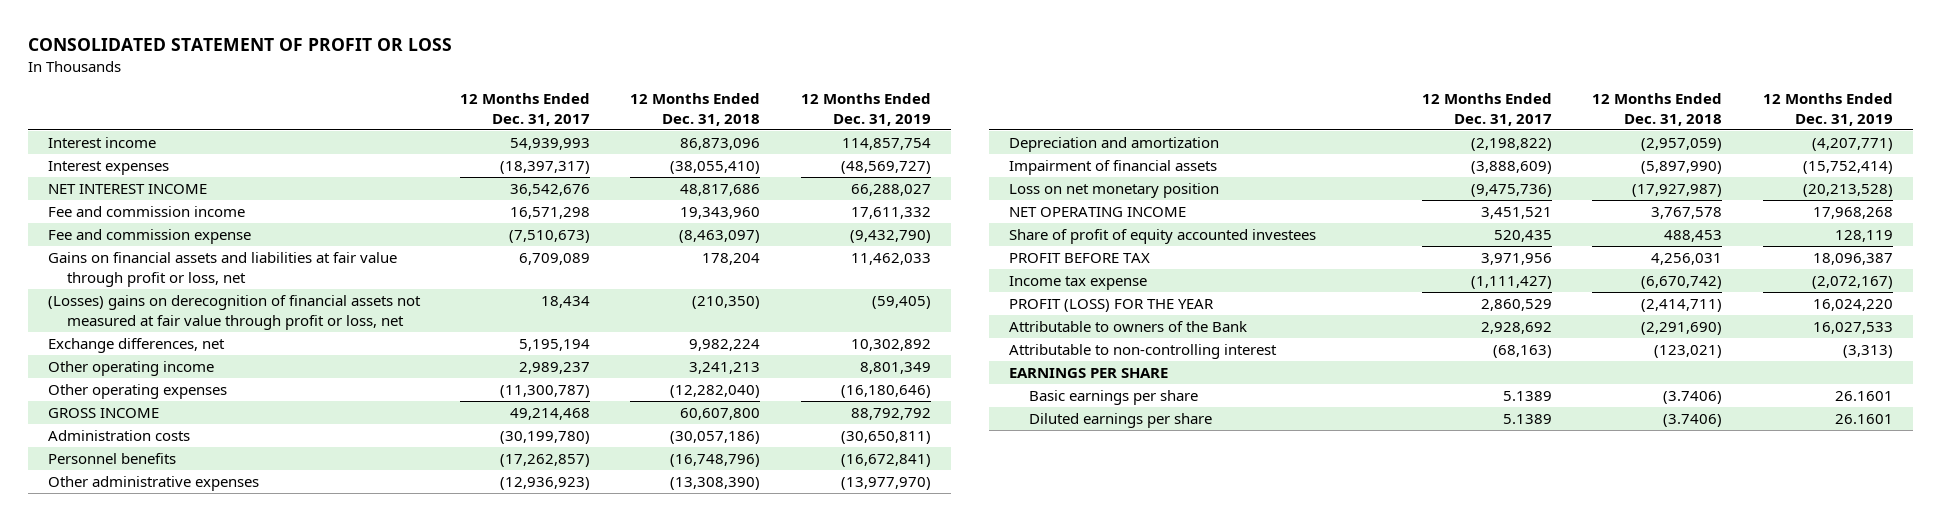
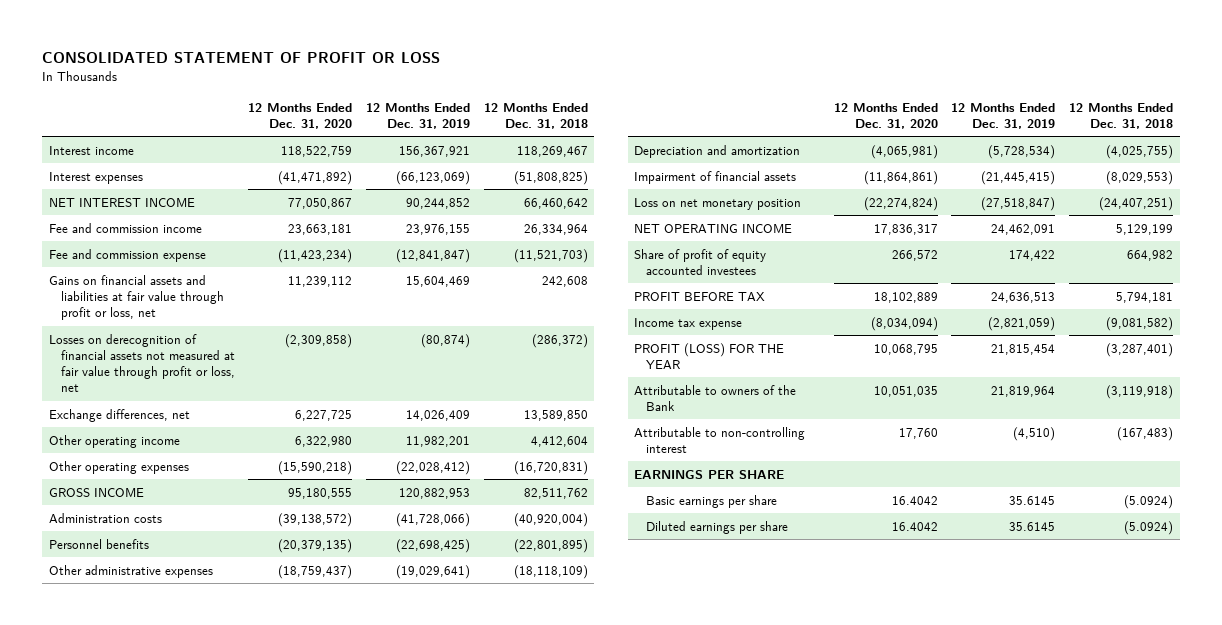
[460,93,591,126] 12 Months Ended Dec. 31, 2017 -> none
none -> [248,102,353,129] 12 Months Ended Dec. 31, 2020
[680,138,761,151] 86,873,096 -> [516,145,588,157] 118,269,467
[841,138,931,151] 114,857,754 -> [398,145,470,157] 156,367,921
[670,161,761,175] (38,055,410) -> [513,170,588,185] (51,808,825)
[840,161,931,175] (48,569,727) -> [395,170,470,185] (66,123,069)
[680,184,761,197] 48,817,686 -> [523,197,588,209] 66,460,642
[850,184,931,197] 66,288,027 -> [405,197,470,209] 90,244,852
[680,207,761,220] 19,343,960 -> [523,223,588,235] 26,334,964
[850,207,931,220] 17,611,332 -> [405,223,470,235] 23,976,155
[679,230,761,244] (8,463,097) -> [513,248,588,263] (11,521,703)
[849,230,931,244] (9,432,790) -> [395,248,470,263] (12,841,847)
[702,253,761,266] 178,204 -> [541,275,588,287] 242,608
[850,253,931,266] 11,462,033 -> [405,275,470,287] 15,604,469
[47,295,421,330] (Losses) gains on derecognition of financial assets not measured at fair value through profit or loss, net -> [49,333,235,393] Losses on derecognition of financial assets not measured at fair value through profit or loss, net
[692,296,761,310] (210,350) -> [531,333,588,348] (286,372)
[871,296,931,310] (59,405) -> [420,333,470,348] (80,874)
[689,339,761,352] 9,982,224 -> [523,409,588,421] 13,589,850
[850,339,931,352] 10,302,892 -> [405,409,470,421] 14,026,409
[689,362,761,375] 3,241,213 -> [530,435,588,447] 4,412,604
[859,362,931,375] 8,801,349 -> [405,435,470,447] 11,982,201
[670,385,761,399] (12,282,040) -> [513,460,588,475] (16,720,831)
[840,385,931,399] (16,180,646) -> [395,460,470,475] (22,028,412)
[680,408,761,421] 60,607,800 -> [523,487,588,499] 82,511,762
[850,408,931,421] 88,792,792 -> [398,487,470,499] 120,882,953
[670,431,761,445] (30,057,186) -> [513,512,588,527] (40,920,004)
[840,431,931,445] (30,650,811) -> [395,512,470,527] (41,728,066)
[670,454,761,468] (16,748,796) -> [513,538,588,553] (22,801,895)
[840,454,931,468] (16,672,841) -> [395,538,470,553] (22,698,425)
[670,477,761,491] (13,308,390) -> [513,564,588,579] (18,118,109)
[840,477,931,491] (13,977,970) -> [395,564,470,579] (19,029,641)
[1641,138,1723,152] (2,957,059) -> [1105,144,1173,159] (4,025,755)
[1811,138,1893,152] (4,207,771) -> [988,144,1056,159] (5,728,534)
[1641,161,1723,175] (5,897,990) -> [1105,170,1173,185] (8,029,553)
[1802,161,1893,175] (15,752,414) -> [981,170,1056,185] (21,445,415)
[1632,184,1723,198] (17,927,987) -> [1098,196,1173,211] (24,407,251)
[1802,184,1893,198] (20,213,528) -> [981,196,1056,211] (27,518,847)
[1651,207,1723,220] 3,767,578 -> [1115,223,1173,235] 5,129,199
[1812,207,1893,220] 17,968,268 -> [991,223,1056,235] 24,462,091
[1664,230,1723,243] 488,453 -> [1126,249,1173,261] 664,982
[1834,230,1893,243] 128,119 -> [1009,249,1056,261] 174,422
[1651,253,1723,266] 4,256,031 -> [1115,291,1173,303] 5,794,181
[1812,253,1893,266] 18,096,387 -> [991,291,1056,303] 24,636,513
[1641,276,1723,290] (6,670,742) -> [1105,316,1173,331] (9,081,582)
[1811,276,1893,290] (2,072,167) -> [988,316,1056,331] (2,821,059)
[1641,299,1723,313] (2,414,711) -> [1105,342,1173,357] (3,287,401)
[1812,299,1893,312] 16,024,220 -> [991,343,1056,355] 21,815,454
[1641,322,1723,336] (2,291,690) -> [1105,384,1173,399] (3,119,918)
[1812,322,1893,335] 16,027,533 -> [991,385,1056,397] 21,819,964
[1654,345,1723,359] (123,021) -> [1116,426,1173,441] (167,483)
[1842,345,1893,359] (3,313) -> [1013,426,1056,441] (4,510)
[1663,391,1723,405] (3.7406) -> [1123,494,1173,509] (5.0924)
[1834,391,1893,402] 26.1601 -> [1009,495,1056,505] 35.6145
[1663,414,1723,428] (3.7406) -> [1123,520,1173,535] (5.0924)
[1834,414,1893,425] 26.1601 -> [1009,521,1056,531] 35.6145

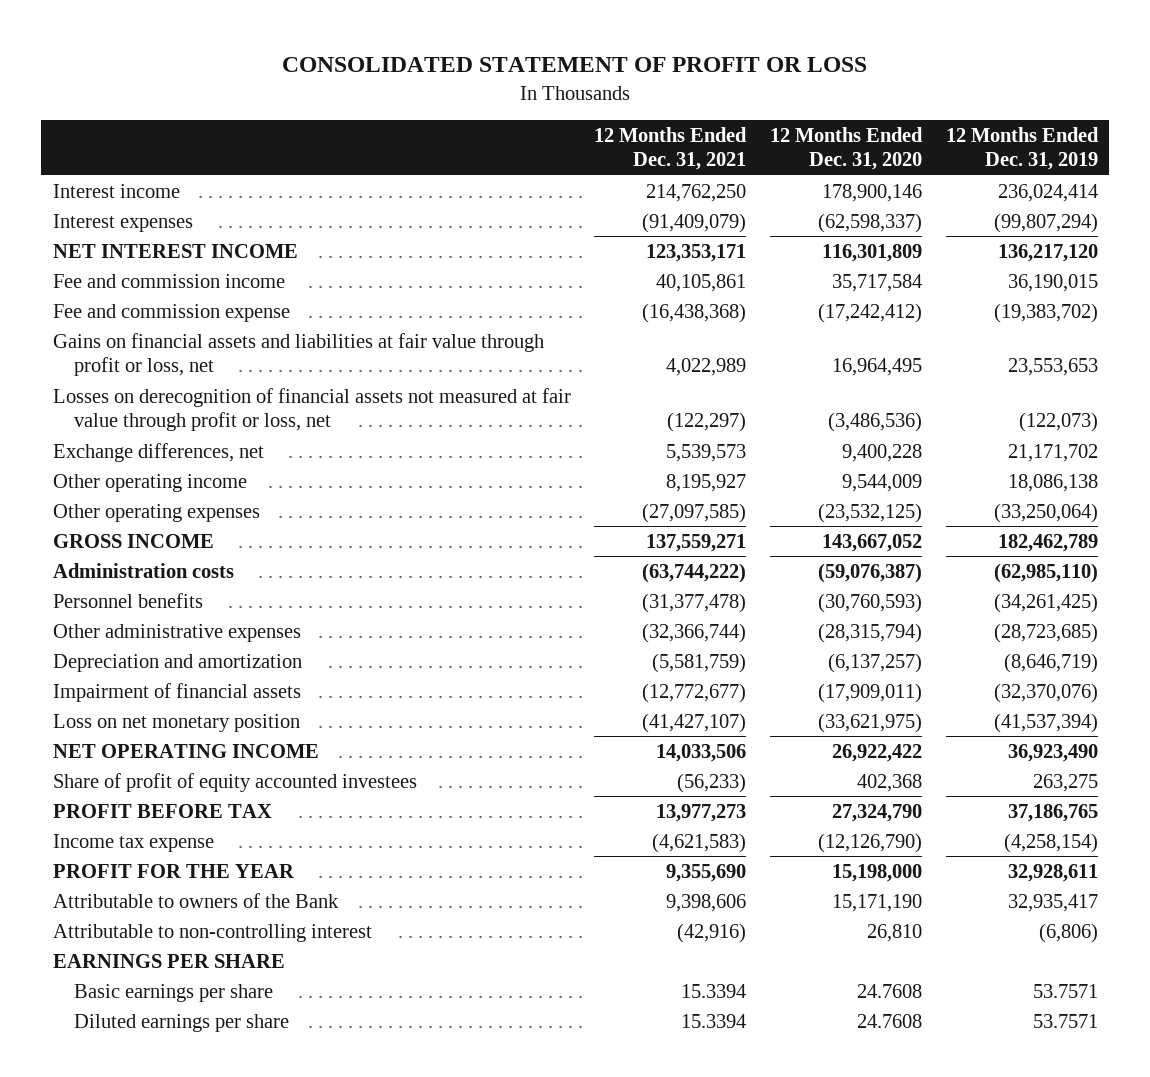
[483,102,588,129] 12 Months Ended Dec. 31, 2018 -> none
none -> [594,126,748,171] 12 Months Ended Dec. 31, 2021
[281,145,353,157] 118,522,759 -> [822,183,923,202] 178,900,146
[398,145,470,157] 156,367,921 -> [997,183,1098,202] 236,024,414
[278,170,353,185] (41,471,892) -> [818,212,923,233] (62,598,337)
[395,170,470,185] (66,123,069) -> [993,212,1098,233] (99,807,294)
[288,197,353,209] 77,050,867 -> [822,243,923,262] 116,301,809
[405,197,470,209] 90,244,852 -> [997,243,1098,262] 136,217,120
[288,223,353,235] 23,663,181 -> [832,273,923,292] 35,717,584
[405,223,470,235] 23,976,155 -> [1007,273,1098,292] 36,190,015
[278,248,353,263] (11,423,234) -> [818,302,923,323] (17,242,412)
[395,248,470,263] (12,841,847) -> [993,302,1098,323] (19,383,702)
[288,275,353,287] 11,239,112 -> [832,358,923,377] 16,964,495
[405,275,470,287] 15,604,469 -> [1007,358,1098,377] 23,553,653
[285,333,353,348] (2,309,858) -> [828,412,923,433] (3,486,536)
[420,333,470,348] (80,874) -> [1018,412,1098,433] (122,073)
[295,409,353,421] 6,227,725 -> [842,443,923,462] 9,400,228
[405,409,470,421] 14,026,409 -> [1007,443,1098,462] 21,171,702
[295,435,353,447] 6,322,980 -> [842,473,923,492] 9,544,009
[405,435,470,447] 11,982,201 -> [1007,473,1098,492] 18,086,138
[278,460,353,475] (15,590,218) -> [818,502,923,523] (23,532,125)
[395,460,470,475] (22,028,412) -> [993,502,1098,523] (33,250,064)
[288,487,353,499] 95,180,555 -> [822,533,923,552] 143,667,052
[398,487,470,499] 120,882,953 -> [997,533,1098,552] 182,462,789
[278,512,353,527] (39,138,572) -> [818,562,923,583] (59,076,387)
[395,512,470,527] (41,728,066) -> [993,562,1098,583] (62,985,110)
[278,538,353,553] (20,379,135) -> [818,592,923,613] (30,760,593)
[395,538,470,553] (22,698,425) -> [993,592,1098,613] (34,261,425)
[278,564,353,579] (18,759,437) -> [818,622,923,643] (28,315,794)
[395,564,470,579] (19,029,641) -> [993,622,1098,643] (28,723,685)
[870,144,938,159] (4,065,981) -> [828,652,923,673] (6,137,257)
[988,144,1056,159] (5,728,534) -> [1003,652,1098,673] (8,646,719)
[863,170,938,185] (11,864,861) -> [818,682,923,703] (17,909,011)
[981,170,1056,185] (21,445,415) -> [993,682,1098,703] (32,370,076)
[863,196,938,211] (22,274,824) -> [818,712,923,733] (33,621,975)
[981,196,1056,211] (27,518,847) -> [993,712,1098,733] (41,537,394)
[873,223,938,235] 17,836,317 -> [832,743,923,762] 26,922,422
[991,223,1056,235] 24,462,091 -> [1007,743,1098,762] 36,923,490
[891,249,938,261] 266,572 -> [857,773,923,792] 402,368
[1009,249,1056,261] 174,422 -> [1032,773,1098,792] 263,275
[873,291,938,303] 18,102,889 -> [832,803,923,822] 27,324,790
[991,291,1056,303] 24,636,513 -> [1007,803,1098,822] 37,186,765
[870,316,938,331] (8,034,094) -> [818,832,923,853] (12,126,790)
[988,316,1056,331] (2,821,059) -> [1003,832,1098,853] (4,258,154)
[634,342,785,369] PROFIT (LOSS) FOR THE YEAR -> [52,863,294,878] PROFIT FOR THE YEAR
[873,343,938,355] 10,068,795 -> [832,863,923,882] 15,198,000
[991,343,1056,355] 21,815,454 -> [1007,863,1098,882] 32,928,611
[873,385,938,397] 10,051,035 -> [832,893,923,912] 15,171,190
[991,385,1056,397] 21,819,964 -> [1007,893,1098,912] 32,935,417
[898,427,938,439] 17,760 -> [867,923,923,942] 26,810
[1013,426,1056,441] (4,510) -> [1038,922,1098,943] (6,806)
[891,495,938,505] 16.4042 -> [857,983,923,998] 24.7608
[1009,495,1056,505] 35.6145 -> [1032,983,1098,998] 53.7571
[891,521,938,531] 16.4042 -> [857,1013,923,1028] 24.7608
[1009,521,1056,531] 35.6145 -> [1032,1013,1098,1028] 53.7571

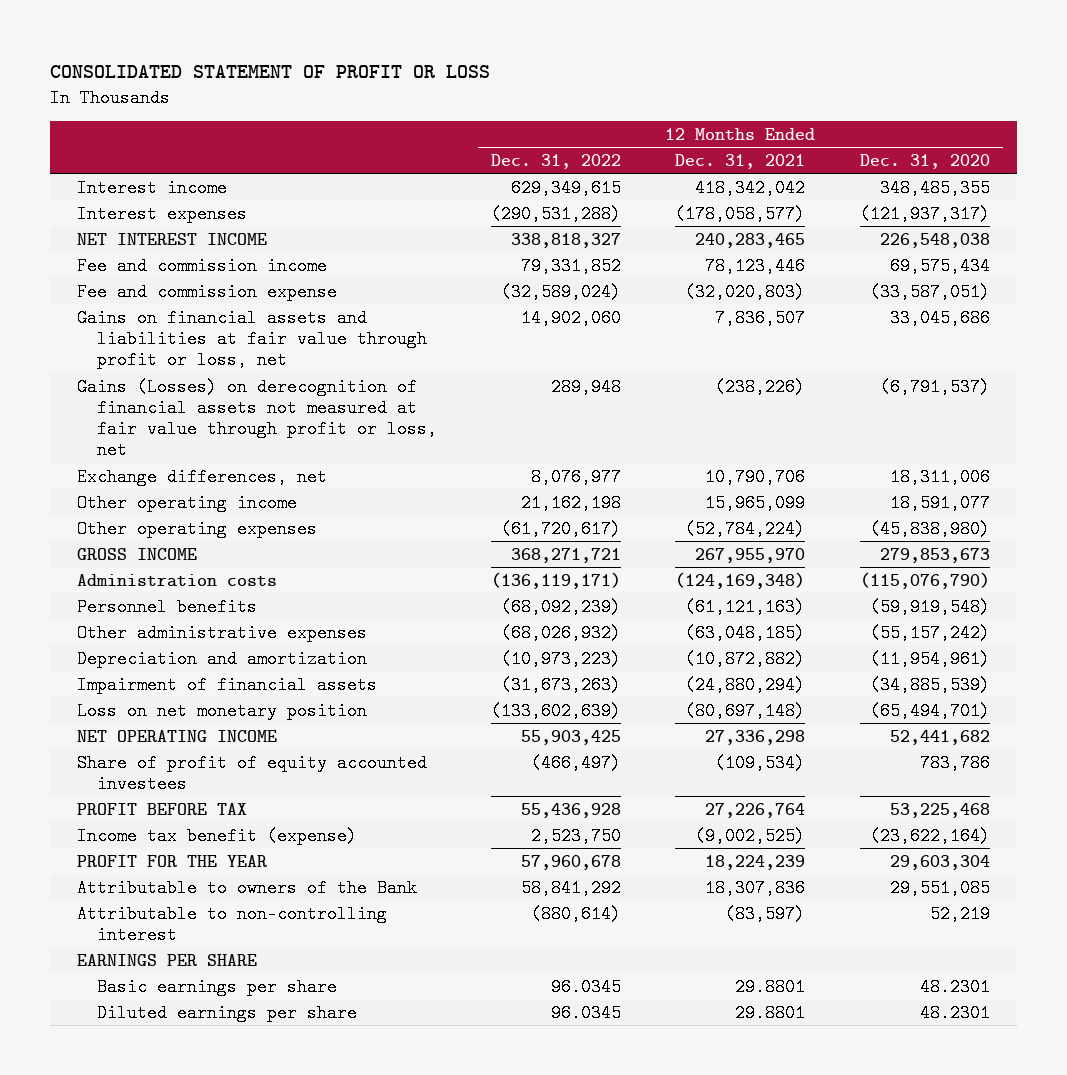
[945,126,1099,171] 12 Months Ended Dec. 31, 2019 -> none
none -> [491,153,622,169] Dec. 31, 2022
[646,183,747,202] 214,762,250 -> [695,178,806,197] 418,342,042
[822,183,923,202] 178,900,146 -> [879,178,990,197] 348,485,355
[642,212,747,233] (91,409,079) -> [675,204,806,223] (178,058,577)
[818,212,923,233] (62,598,337) -> [859,204,990,223] (121,937,317)
[646,243,747,262] 123,353,171 -> [695,232,806,248] 240,283,465
[822,243,923,262] 116,301,809 -> [879,232,990,248] 226,548,038
[656,273,747,292] 40,105,861 -> [705,256,806,275] 78,123,446
[832,273,923,292] 35,717,584 -> [889,256,990,275] 69,575,434
[642,302,747,323] (16,438,368) -> [685,282,806,301] (32,020,803)
[818,302,923,323] (17,242,412) -> [869,282,990,301] (33,587,051)
[666,358,747,377] 4,022,989 -> [715,308,806,327] 7,836,507
[832,358,923,377] 16,964,495 -> [889,308,990,327] 33,045,686
[52,387,571,432] Losses on derecognition of financial assets not measured at fair value through profit or loss, net -> [76,377,438,460] Gains (Losses) on derecognition of financial assets not measured at fair value through profit or loss, net
[667,412,747,433] (122,297) -> [715,377,806,396] (238,226)
[828,412,923,433] (3,486,536) -> [879,377,990,396] (6,791,537)
[666,443,747,462] 5,539,573 -> [705,467,806,486] 10,790,706
[842,443,923,462] 9,400,228 -> [889,467,990,486] 18,311,006
[666,473,747,492] 8,195,927 -> [705,493,806,512] 15,965,099
[842,473,923,492] 9,544,009 -> [889,493,990,512] 18,591,077
[642,502,747,523] (27,097,585) -> [685,519,806,538] (52,784,224)
[818,502,923,523] (23,532,125) -> [869,519,990,538] (45,838,980)
[646,533,747,552] 137,559,271 -> [695,547,806,563] 267,955,970
[822,533,923,552] 143,667,052 -> [879,547,990,563] 279,853,673
[642,562,747,583] (63,744,222) -> [675,571,806,589] (124,169,348)
[818,562,923,583] (59,076,387) -> [859,571,990,589] (115,076,790)
[642,592,747,613] (31,377,478) -> [685,597,806,616] (61,121,163)
[818,592,923,613] (30,760,593) -> [869,597,990,616] (59,919,548)
[642,622,747,643] (32,366,744) -> [685,623,806,642] (63,048,185)
[818,622,923,643] (28,315,794) -> [869,623,990,642] (55,157,242)
[652,652,747,673] (5,581,759) -> [685,649,806,668] (10,872,882)
[828,652,923,673] (6,137,257) -> [869,649,990,668] (11,954,961)
[642,682,747,703] (12,772,677) -> [685,675,806,694] (24,880,294)
[818,682,923,703] (17,909,011) -> [869,675,990,694] (34,885,539)
[642,712,747,733] (41,427,107) -> [685,701,806,720] (80,697,148)
[818,712,923,733] (33,621,975) -> [869,701,990,720] (65,494,701)
[656,743,747,762] 14,033,506 -> [705,729,806,745] 27,336,298
[832,743,923,762] 26,922,422 -> [889,729,990,745] 52,441,682
[677,772,747,793] (56,233) -> [715,753,806,772] (109,534)
[857,773,923,792] 402,368 -> [919,753,990,772] 783,786
[656,803,747,822] 13,977,273 -> [705,802,806,818] 27,226,764
[832,803,923,822] 27,324,790 -> [889,802,990,818] 53,225,468
[52,833,214,852] Income tax expense -> [76,826,357,845] Income tax benefit (expense)
[652,832,747,853] (4,621,583) -> [695,826,806,845] (9,002,525)
[818,832,923,853] (12,126,790) -> [869,826,990,845] (23,622,164)
[666,863,747,882] 9,355,690 -> [705,854,806,870] 18,224,239
[832,863,923,882] 15,198,000 -> [889,854,990,870] 29,603,304
[666,893,747,912] 9,398,606 -> [705,878,806,897] 18,307,836
[832,893,923,912] 15,171,190 -> [889,878,990,897] 29,551,085
[677,922,747,943] (42,916) -> [725,904,806,923] (83,597)
[867,923,923,942] 26,810 -> [929,904,990,923] 52,219
[681,983,747,998] 15.3394 -> [735,977,806,996] 29.8801
[857,983,923,998] 24.7608 -> [919,977,990,996] 48.2301
[681,1013,747,1028] 15.3394 -> [735,1003,806,1022] 29.8801
[857,1013,923,1028] 24.7608 -> [919,1003,990,1022] 48.2301

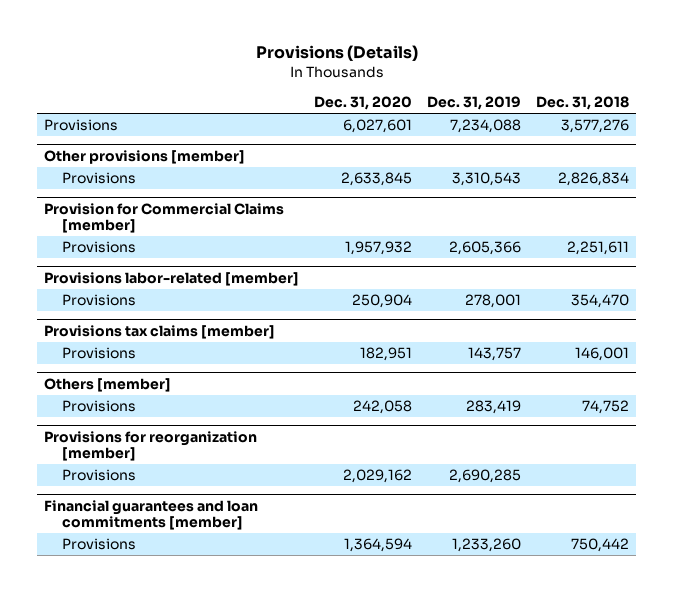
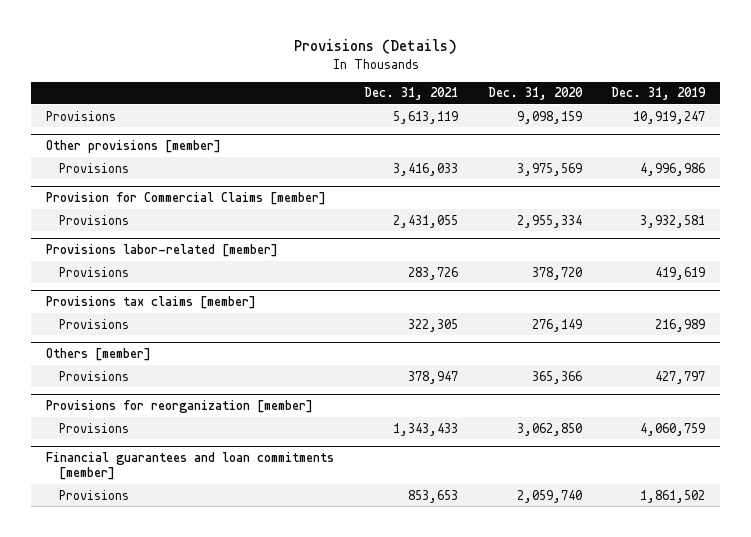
[535,96,629,111] Dec. 31, 2018 -> none
none -> [363,87,458,101] Dec. 31, 2021
[343,119,413,134] 6,027,601 -> [516,110,582,124] 9,098,159
[449,119,521,134] 7,234,088 -> [633,110,706,124] 10,919,247
[341,172,413,187] 2,633,845 -> [516,162,582,176] 3,975,569
[451,172,521,187] 3,310,543 -> [640,162,706,176] 4,996,986
[345,241,413,256] 1,957,932 -> [516,214,582,228] 2,955,334
[448,241,521,256] 2,605,366 -> [640,214,706,228] 3,932,581
[352,294,413,309] 250,904 -> [531,266,582,280] 378,720
[464,294,521,309] 278,001 -> [655,266,706,280] 419,619
[360,347,413,362] 182,951 -> [531,318,582,332] 276,149
[467,347,521,362] 143,757 -> [655,318,706,332] 216,989
[353,400,413,415] 242,058 -> [531,370,582,384] 365,366
[465,400,521,415] 283,419 -> [655,370,706,384] 427,797
[343,469,413,484] 2,029,162 -> [516,422,582,436] 3,062,850
[448,469,521,484] 2,690,285 -> [640,422,706,436] 4,060,759
[344,538,413,553] 1,364,594 -> [516,489,582,503] 2,059,740
[451,538,521,553] 1,233,260 -> [640,489,706,503] 1,861,502

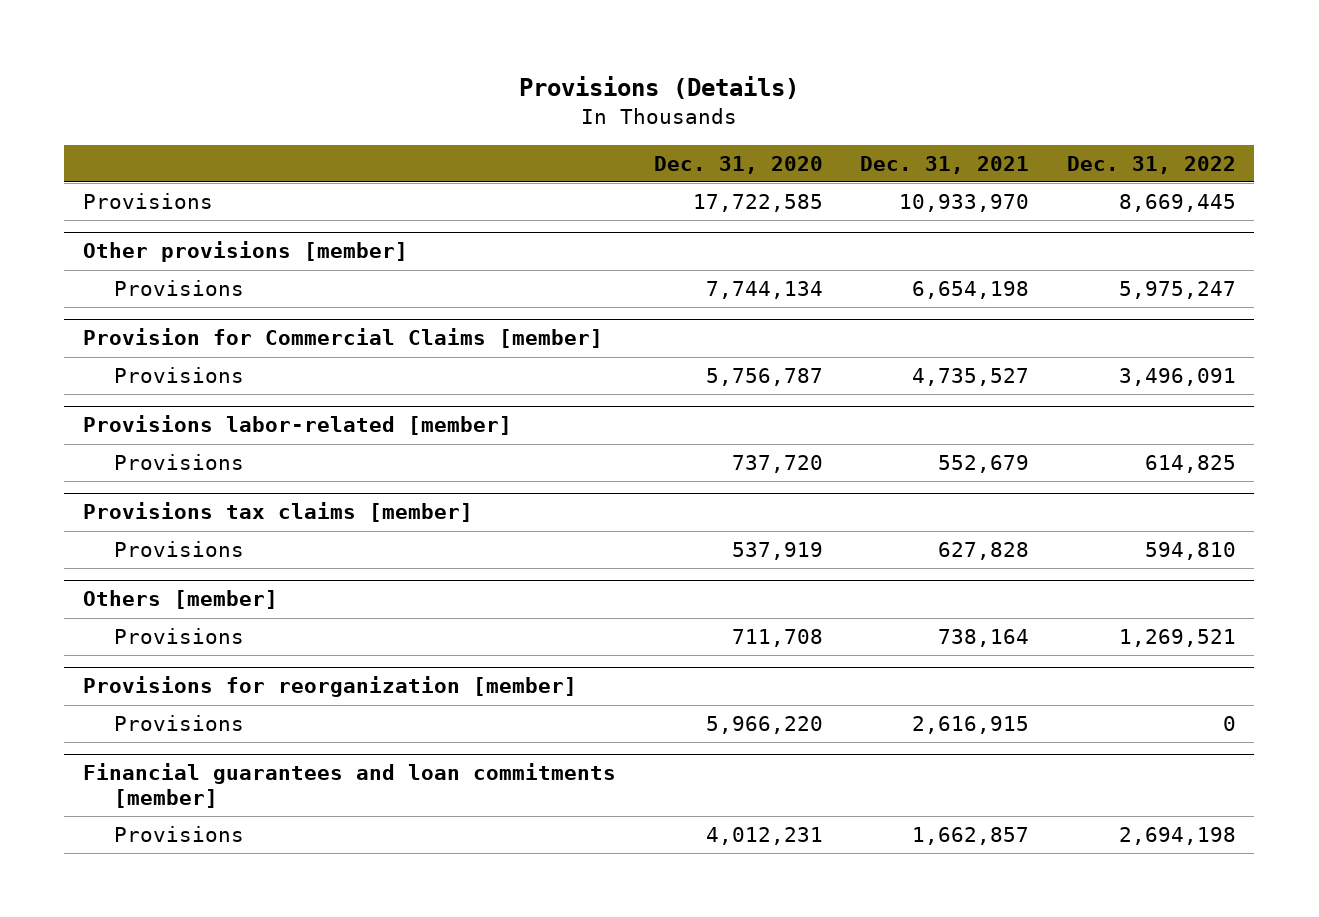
[611,87,707,101] Dec. 31, 2019 -> none
none -> [1066,155,1236,174] Dec. 31, 2022
[392,110,458,124] 5,613,119 -> [899,194,1030,213] 10,933,970
[516,110,582,124] 9,098,159 -> [692,194,823,213] 17,722,585
[392,162,458,176] 3,416,033 -> [912,281,1030,300] 6,654,198
[516,162,582,176] 3,975,569 -> [705,281,823,300] 7,744,134
[392,214,458,228] 2,431,055 -> [912,368,1030,387] 4,735,527
[516,214,582,228] 2,955,334 -> [705,368,823,387] 5,756,787
[407,266,458,280] 283,726 -> [938,455,1030,474] 552,679
[531,266,582,280] 378,720 -> [731,455,823,474] 737,720
[407,318,458,332] 322,305 -> [938,542,1030,561] 627,828
[531,318,582,332] 276,149 -> [731,542,823,561] 537,919
[407,370,458,384] 378,947 -> [938,629,1030,648] 738,164
[531,370,582,384] 365,366 -> [731,629,823,648] 711,708
[392,422,458,436] 1,343,433 -> [912,716,1030,735] 2,616,915
[516,422,582,436] 3,062,850 -> [705,716,823,735] 5,966,220
[407,489,458,503] 853,653 -> [912,827,1030,846] 1,662,857
[516,489,582,503] 2,059,740 -> [705,827,823,846] 4,012,231

